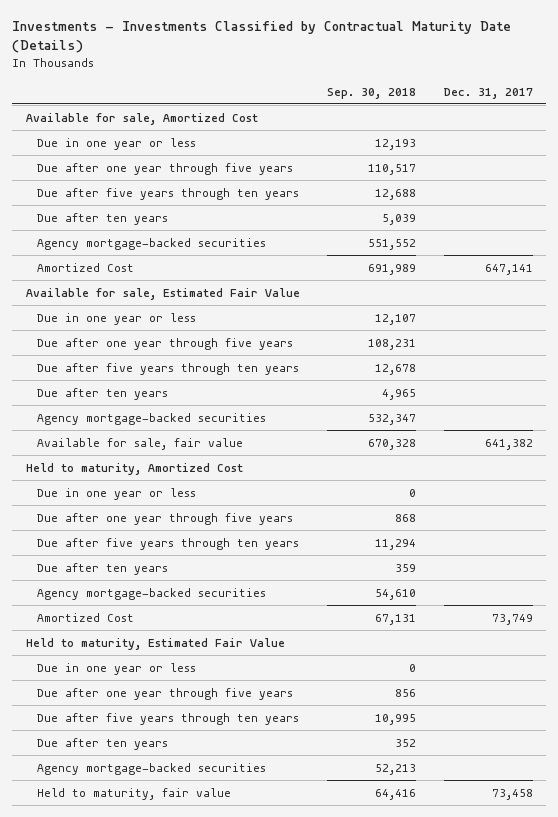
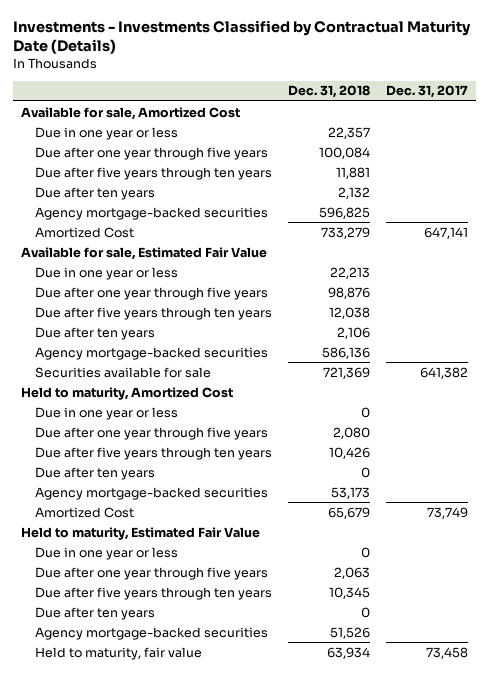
[327,87,417,99] Sep. 30, 2018 -> none
none -> [287,85,370,99] Dec. 31, 2018
[36,437,243,450] Available for sale, fair value -> [35,366,212,378] Securities available for sale

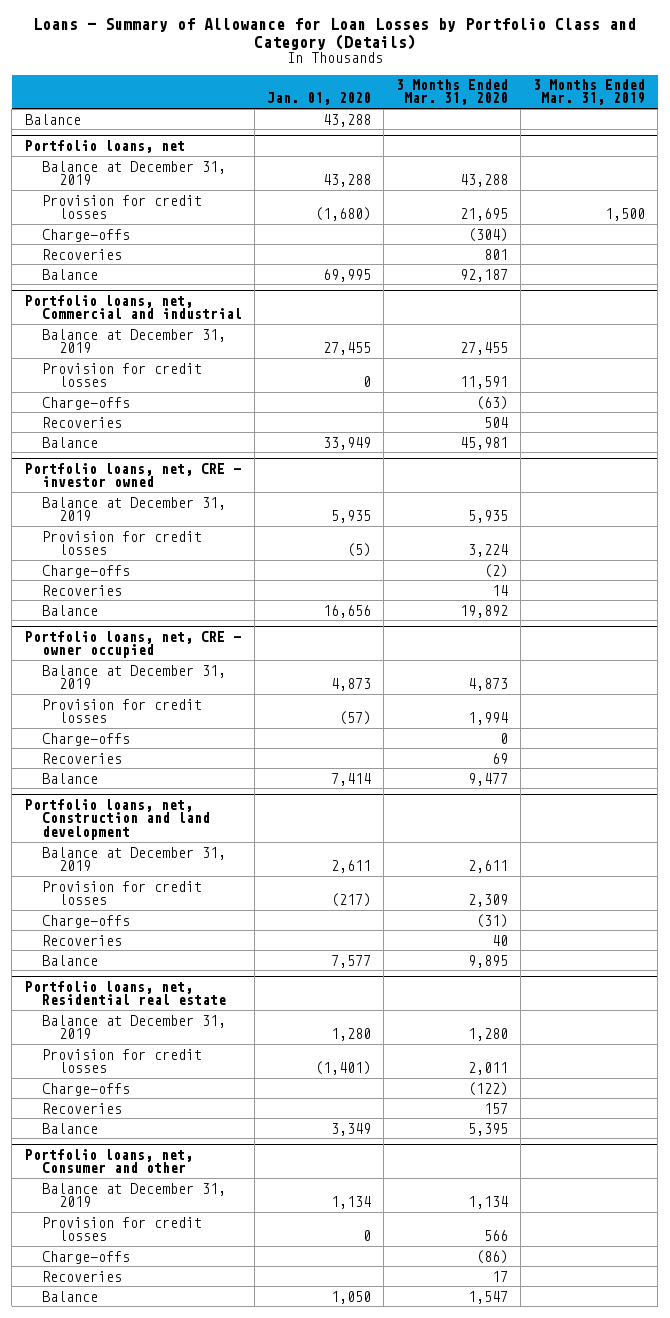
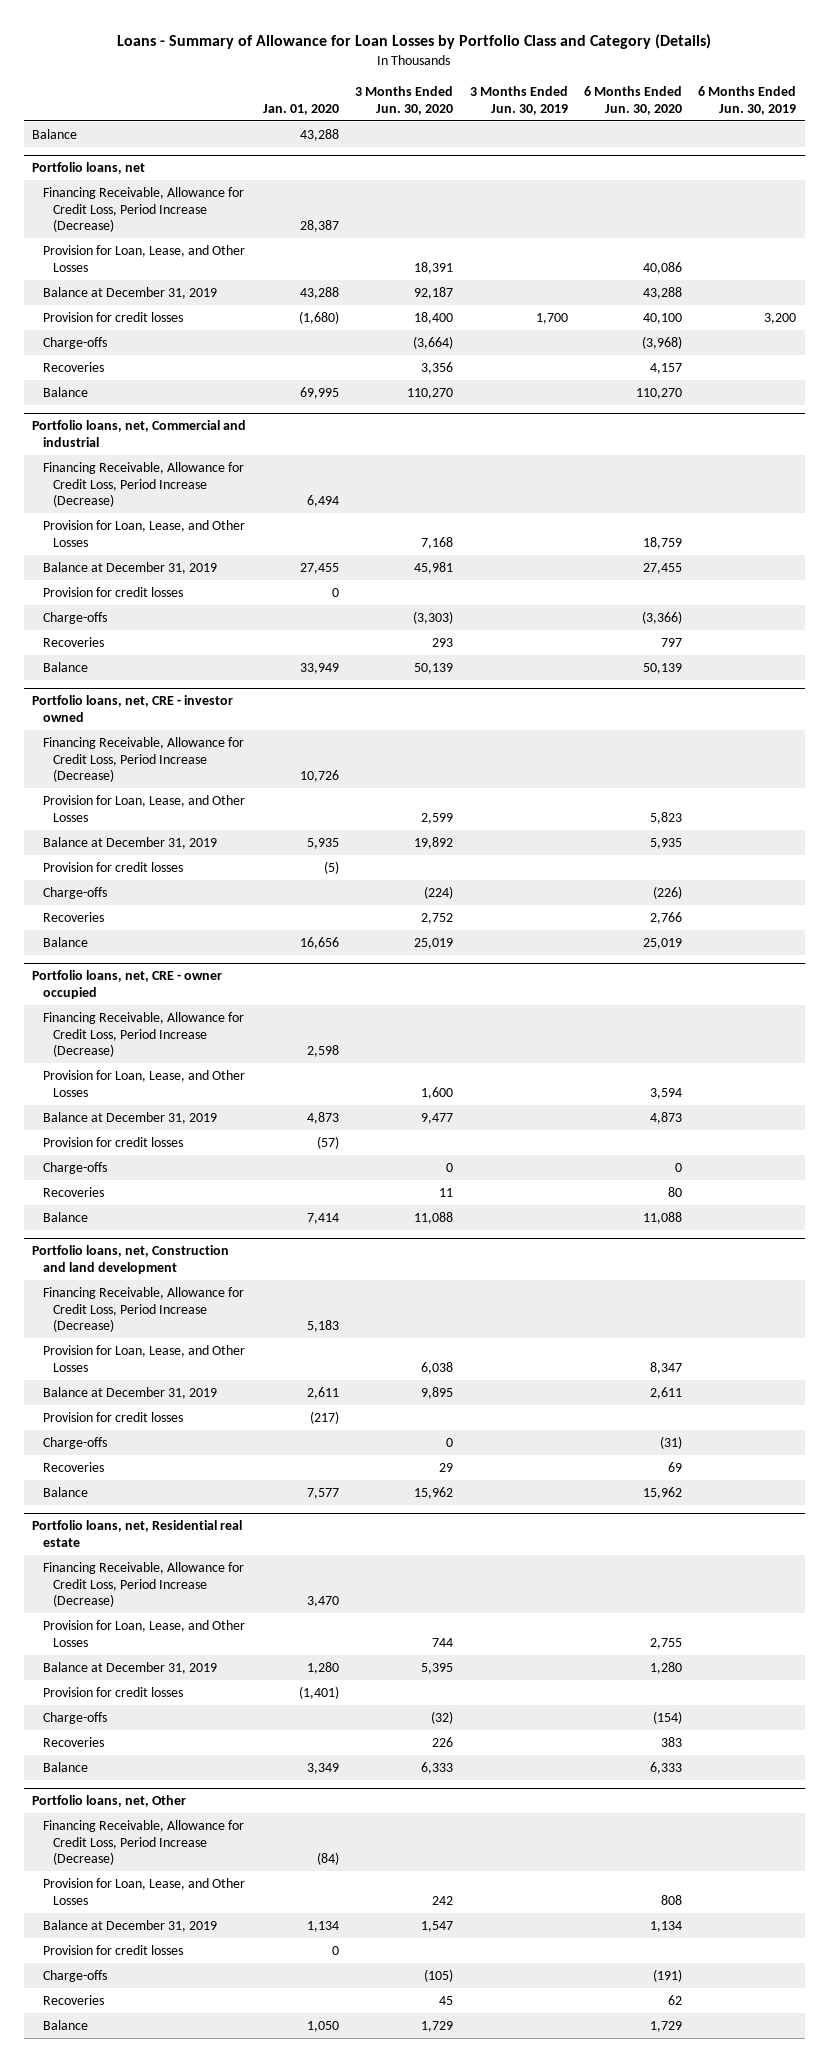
[396,79,509,106] 3 Months Ended Mar. 31, 2020 -> none
[533,79,646,106] 3 Months Ended Mar. 31, 2019 -> none
none -> [355,86,454,115] 3 Months Ended Jun. 30, 2020
none -> [469,86,568,115] 3 Months Ended Jun. 30, 2019
none -> [584,86,683,115] 6 Months Ended Jun. 30, 2020
none -> [698,86,797,115] 6 Months Ended Jun. 30, 2019
none -> [42,186,244,233] Financing Receivable, Allowance for Credit Loss, Period Increase (Decrease)
none -> [42,244,245,272] Provision for Loan, Lease, and Other Losses
none -> [42,461,244,508] Financing Receivable, Allowance for Credit Loss, Period Increase (Decrease)
none -> [42,519,245,547] Provision for Loan, Lease, and Other Losses
none -> [42,736,244,783] Financing Receivable, Allowance for Credit Loss, Period Increase (Decrease)
none -> [42,794,245,822] Provision for Loan, Lease, and Other Losses
none -> [42,1011,244,1058] Financing Receivable, Allowance for Credit Loss, Period Increase (Decrease)
none -> [42,1069,245,1097] Provision for Loan, Lease, and Other Losses
none -> [42,1286,244,1333] Financing Receivable, Allowance for Credit Loss, Period Increase (Decrease)
none -> [42,1344,245,1372] Provision for Loan, Lease, and Other Losses
none -> [42,1561,244,1608] Financing Receivable, Allowance for Credit Loss, Period Increase (Decrease)
none -> [42,1619,245,1647] Provision for Loan, Lease, and Other Losses
[24,1149,193,1174] Portfolio loans, net, Consumer and other -> [32,1795,187,1808] Portfolio loans, net, Other
none -> [42,1819,244,1866] Financing Receivable, Allowance for Credit Loss, Period Increase (Decrease)
none -> [42,1877,245,1905] Provision for Loan, Lease, and Other Losses

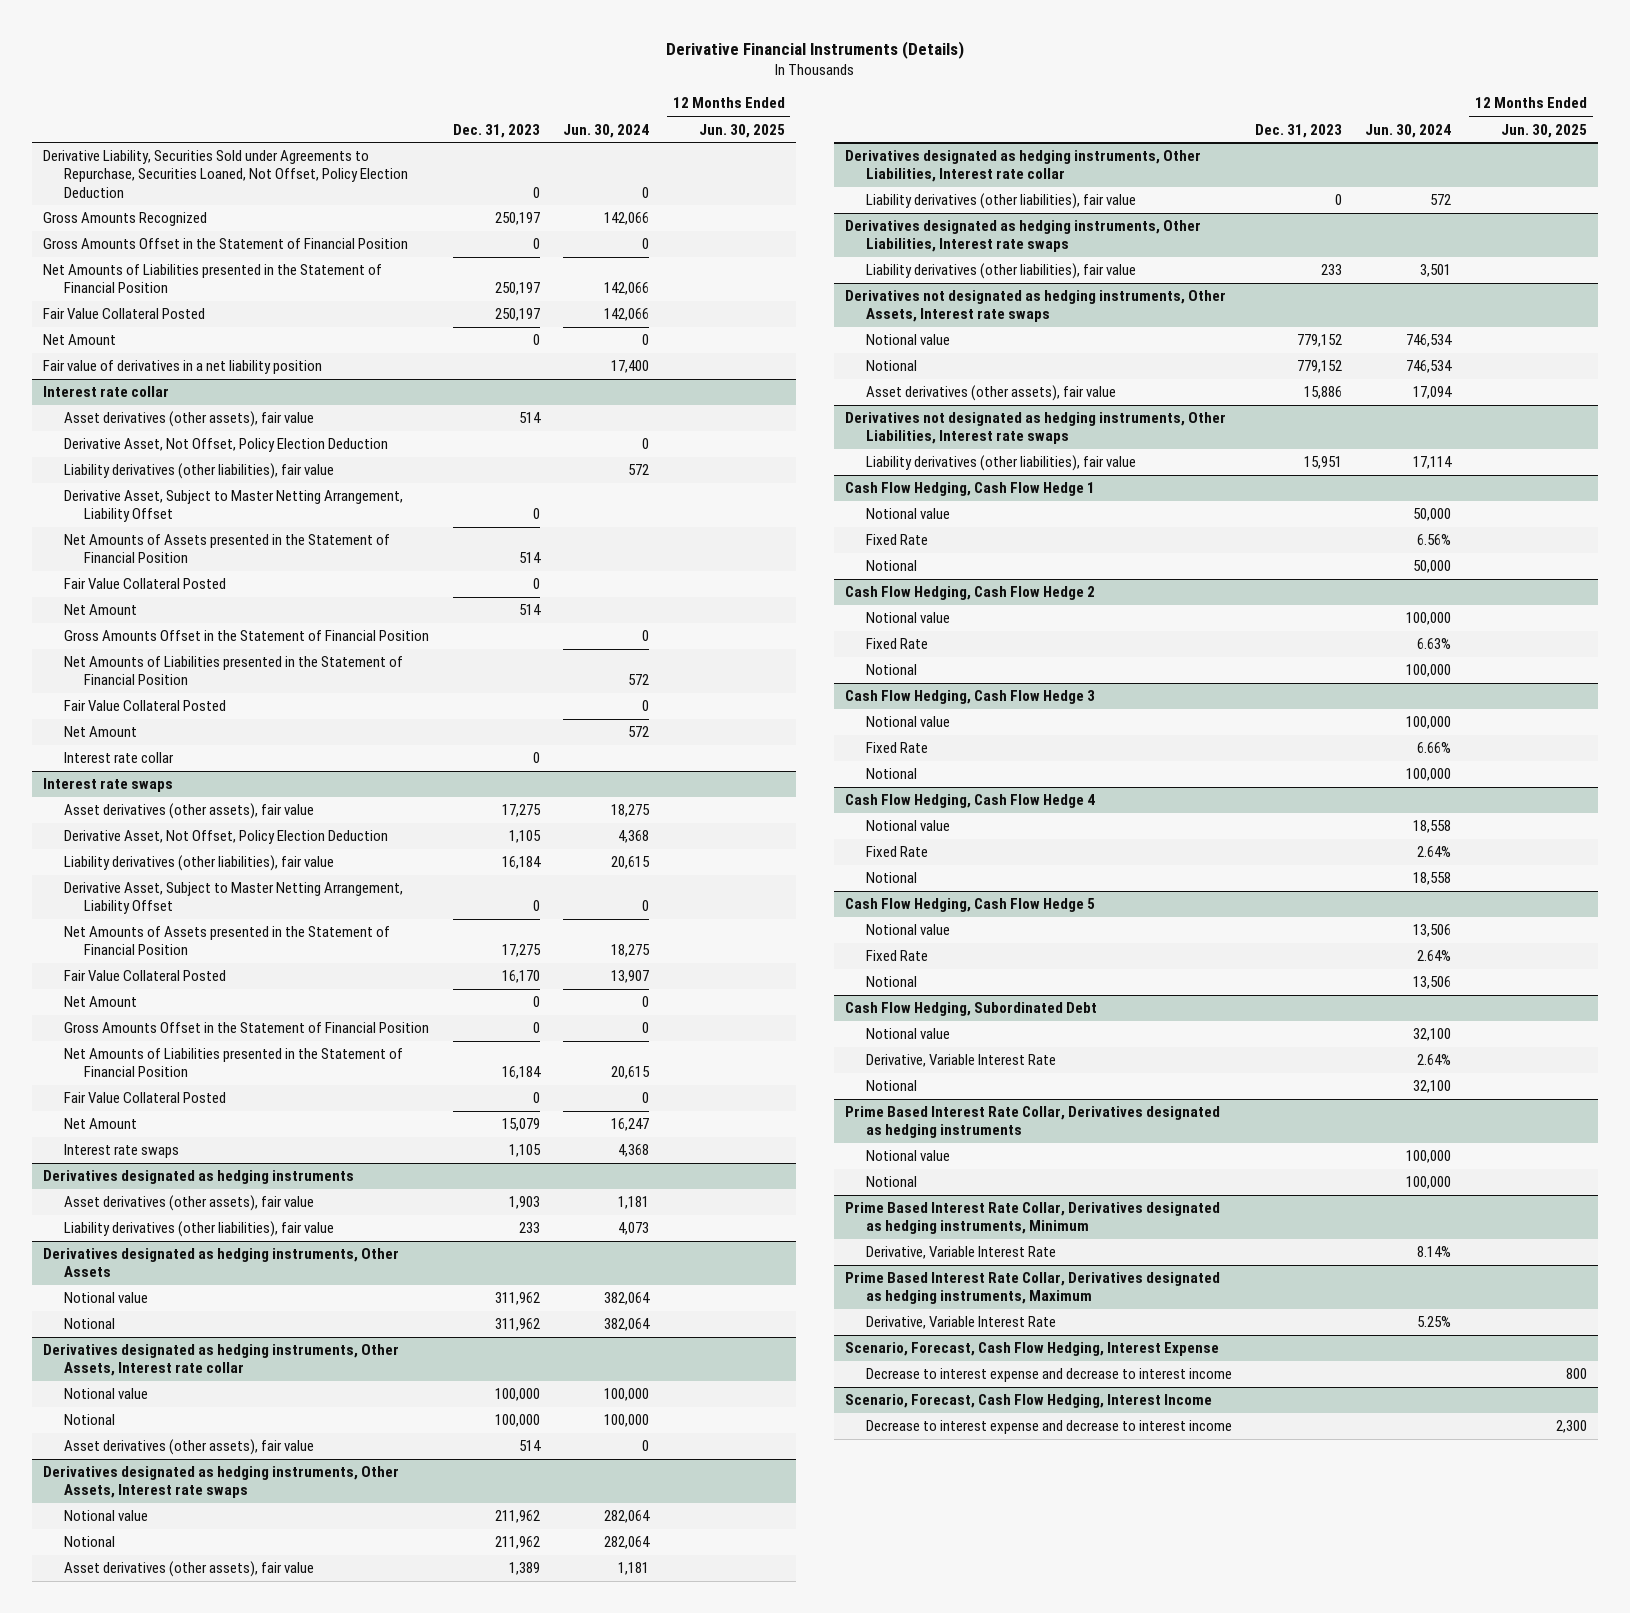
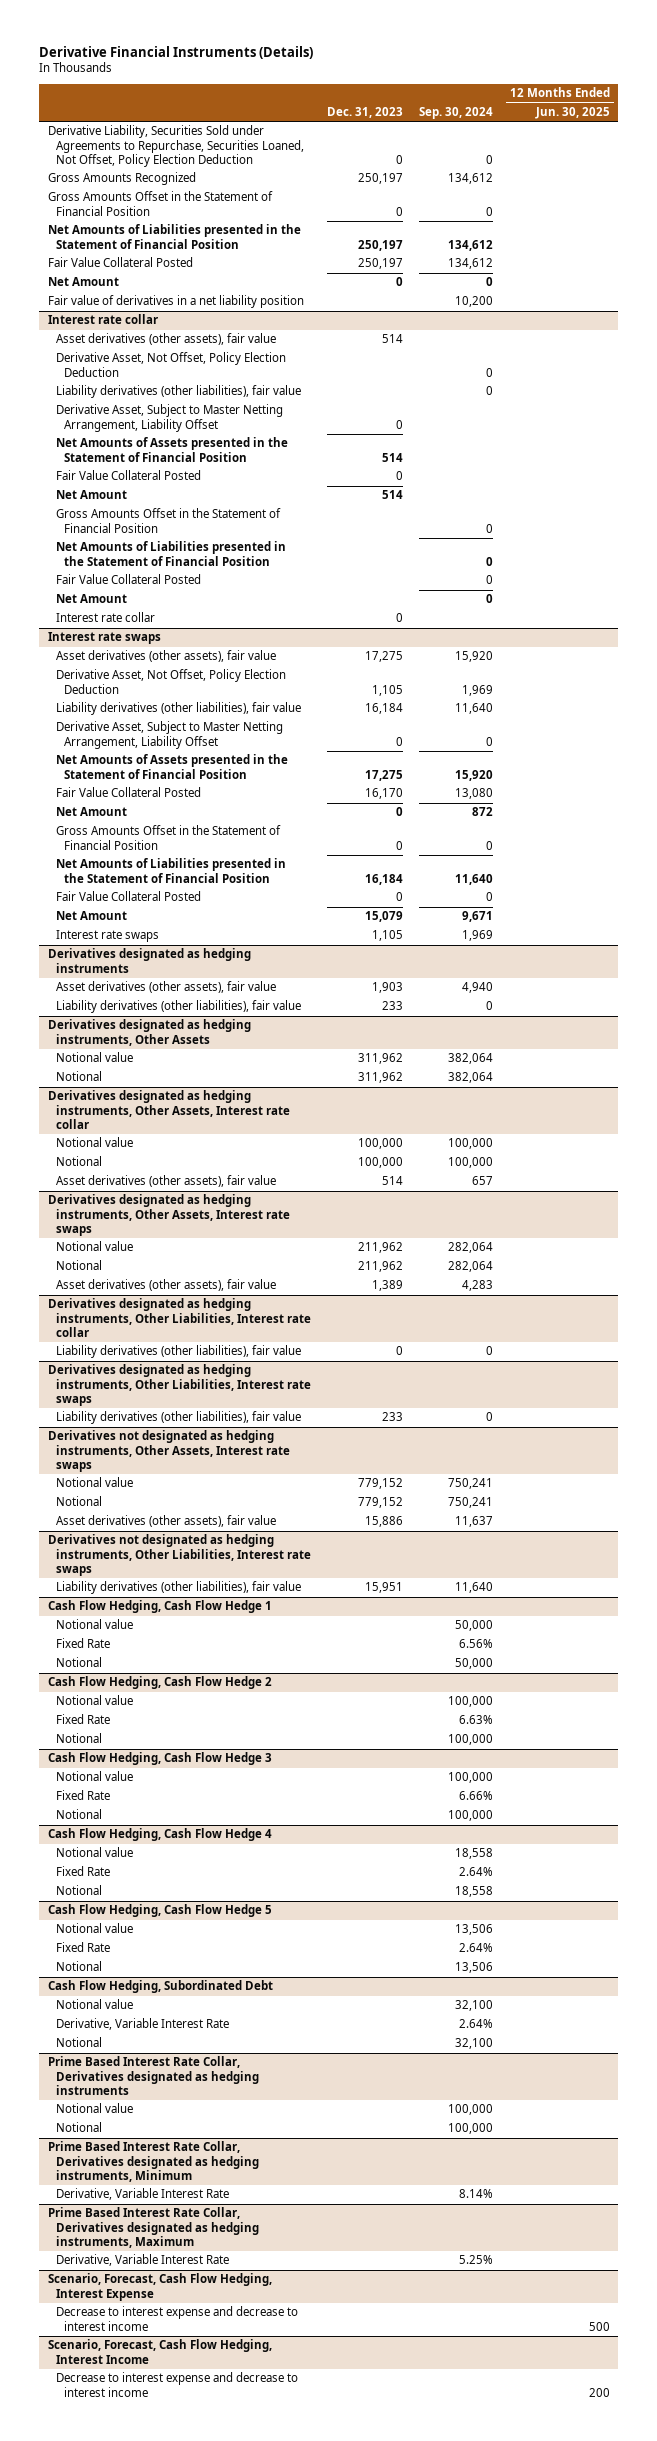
[563,123,650,138] Jun. 30, 2024 -> none
none -> [419,107,494,120] Sep. 30, 2024
[1565,1368,1587,1380] 800 -> [588,2321,610,2331] 500
[1555,1420,1587,1434] 2,300 -> [588,2387,610,2397] 200

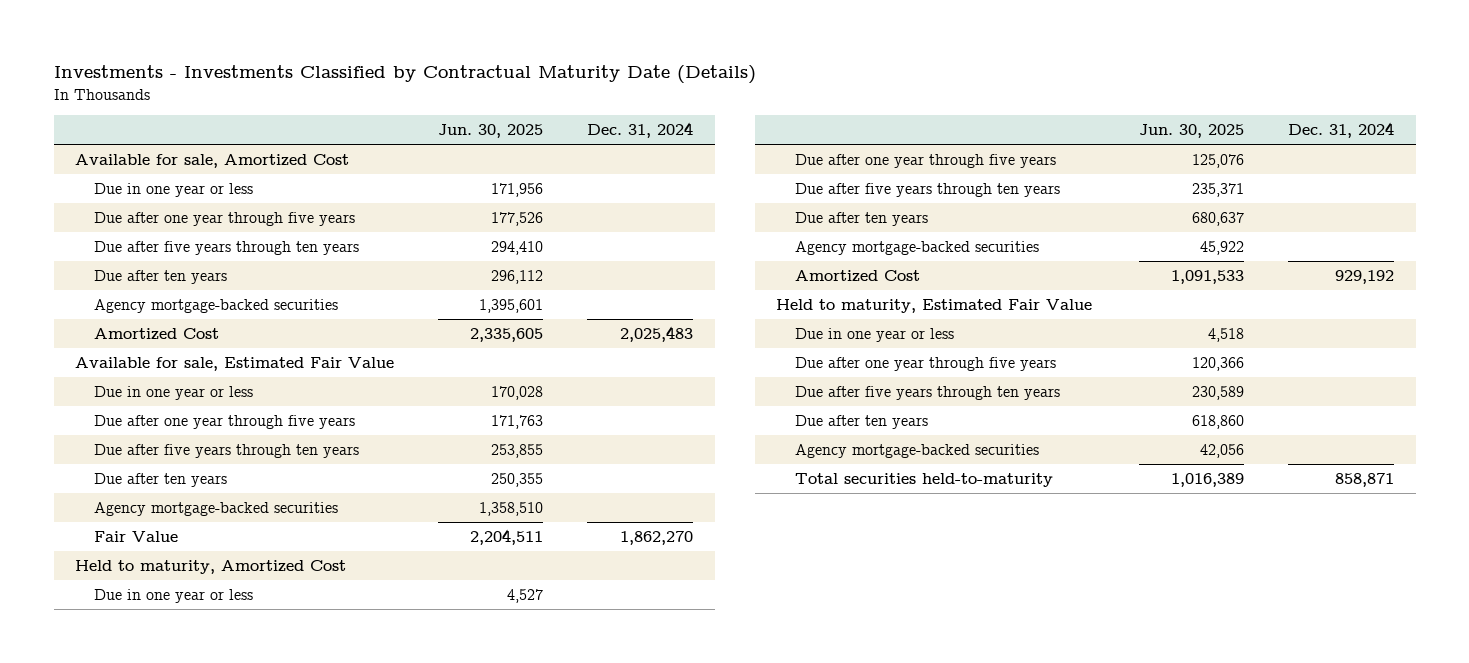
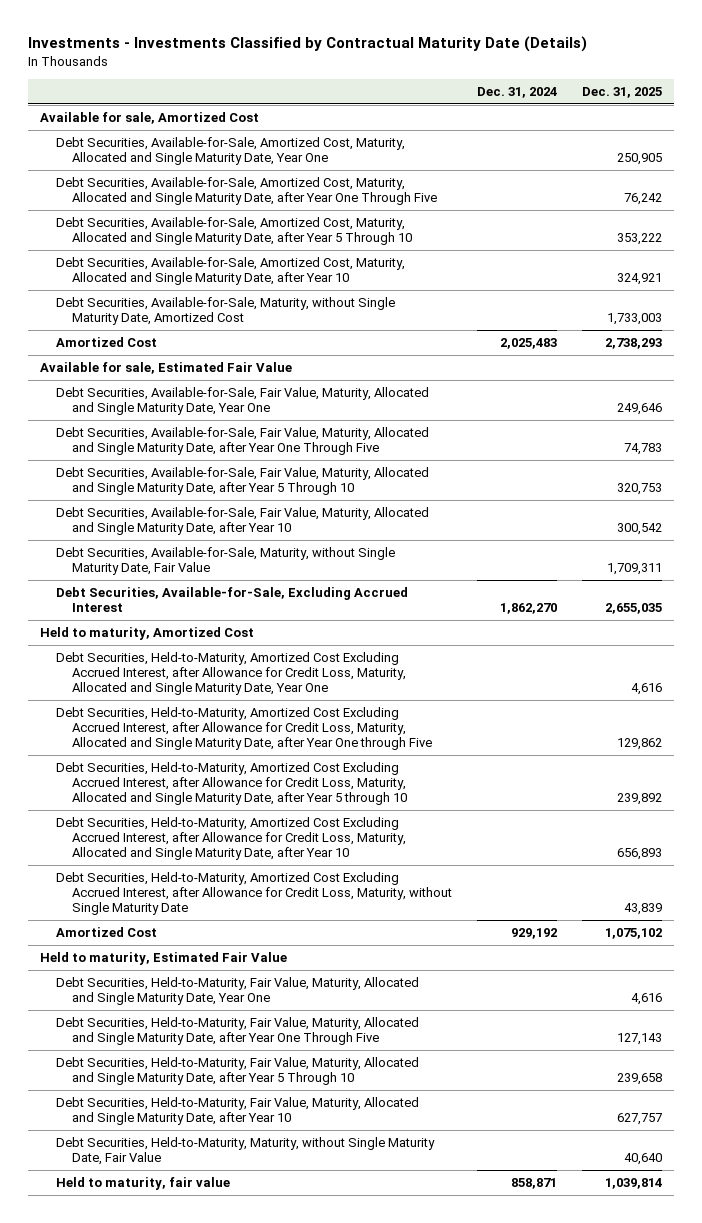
[438,124,544,139] Jun. 30, 2025 -> none
none -> [581,86,662,98] Dec. 31, 2025
[93,182,253,197] Due in one year or less -> [56,137,406,166] Debt Securities, Available-for-Sale, Amortized Cost, Maturity, Allocated and Single Maturity Date, Year One
[93,211,355,226] Due after one year through five years -> [56,177,438,206] Debt Securities, Available-for-Sale, Amortized Cost, Maturity, Allocated and Single Maturity Date, after Year One Through Five
[93,240,359,255] Due after five years through ten years -> [56,217,413,246] Debt Securities, Available-for-Sale, Amortized Cost, Maturity, Allocated and Single Maturity Date, after Year 5 Through 10
[93,269,227,284] Due after ten years -> [56,257,406,286] Debt Securities, Available-for-Sale, Amortized Cost, Maturity, Allocated and Single Maturity Date, after Year 10
[93,298,338,313] Agency mortgage-backed securities -> [56,297,396,326] Debt Securities, Available-for-Sale, Maturity, without Single Maturity Date, Amortized Cost
[93,385,253,400] Due in one year or less -> [56,387,430,416] Debt Securities, Available-for-Sale, Fair Value, Maturity, Allocated and Single Maturity Date, Year One
[93,414,355,429] Due after one year through five years -> [56,427,430,456] Debt Securities, Available-for-Sale, Fair Value, Maturity, Allocated and Single Maturity Date, after Year One Through Five
[93,443,359,458] Due after five years through ten years -> [56,467,430,496] Debt Securities, Available-for-Sale, Fair Value, Maturity, Allocated and Single Maturity Date, after Year 5 Through 10
[93,472,227,487] Due after ten years -> [56,507,430,536] Debt Securities, Available-for-Sale, Fair Value, Maturity, Allocated and Single Maturity Date, after Year 10
[93,501,338,516] Agency mortgage-backed securities -> [56,547,396,576] Debt Securities, Available-for-Sale, Maturity, without Single Maturity Date, Fair Value
[93,530,178,542] Fair Value -> [56,587,409,613] Debt Securities, Available-for-Sale, Excluding Accrued Interest
[93,588,253,603] Due in one year or less -> [56,652,407,696] Debt Securities, Held-to-Maturity, Amortized Cost Excluding Accrued Interest, after Allowance for Credit Loss, Maturity, Allocated and Single Maturity Date, Year One
[794,153,1056,168] Due after one year through five years -> [56,707,433,751] Debt Securities, Held-to-Maturity, Amortized Cost Excluding Accrued Interest, after Allowance for Credit Loss, Maturity, Allocated and Single Maturity Date, after Year One through Five
[794,182,1060,197] Due after five years through ten years -> [56,762,408,806] Debt Securities, Held-to-Maturity, Amortized Cost Excluding Accrued Interest, after Allowance for Credit Loss, Maturity, Allocated and Single Maturity Date, after Year 5 through 10
[794,211,928,226] Due after ten years -> [56,817,407,861] Debt Securities, Held-to-Maturity, Amortized Cost Excluding Accrued Interest, after Allowance for Credit Loss, Maturity, Allocated and Single Maturity Date, after Year 10
[794,240,1039,255] Agency mortgage-backed securities -> [56,872,453,916] Debt Securities, Held-to-Maturity, Amortized Cost Excluding Accrued Interest, after Allowance for Credit Loss, Maturity, without Single Maturity Date
[794,327,954,342] Due in one year or less -> [56,977,420,1006] Debt Securities, Held-to-Maturity, Fair Value, Maturity, Allocated and Single Maturity Date, Year One
[794,356,1056,371] Due after one year through five years -> [56,1017,420,1046] Debt Securities, Held-to-Maturity, Fair Value, Maturity, Allocated and Single Maturity Date, after Year One Through Five
[794,385,1060,400] Due after five years through ten years -> [56,1057,420,1086] Debt Securities, Held-to-Maturity, Fair Value, Maturity, Allocated and Single Maturity Date, after Year 5 Through 10
[794,414,928,429] Due after ten years -> [56,1097,420,1126] Debt Securities, Held-to-Maturity, Fair Value, Maturity, Allocated and Single Maturity Date, after Year 10
[794,443,1039,458] Agency mortgage-backed securities -> [56,1137,436,1166] Debt Securities, Held-to-Maturity, Maturity, without Single Maturity Date, Fair Value
[794,472,1053,487] Total securities held-to-maturity -> [56,1177,231,1191] Held to maturity, fair value

